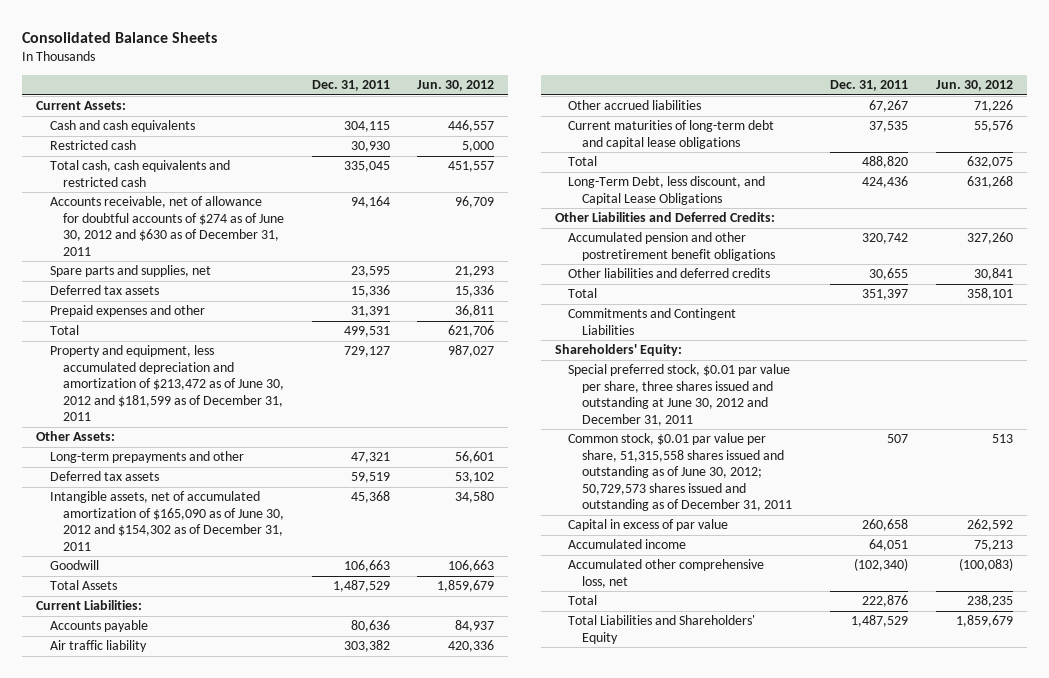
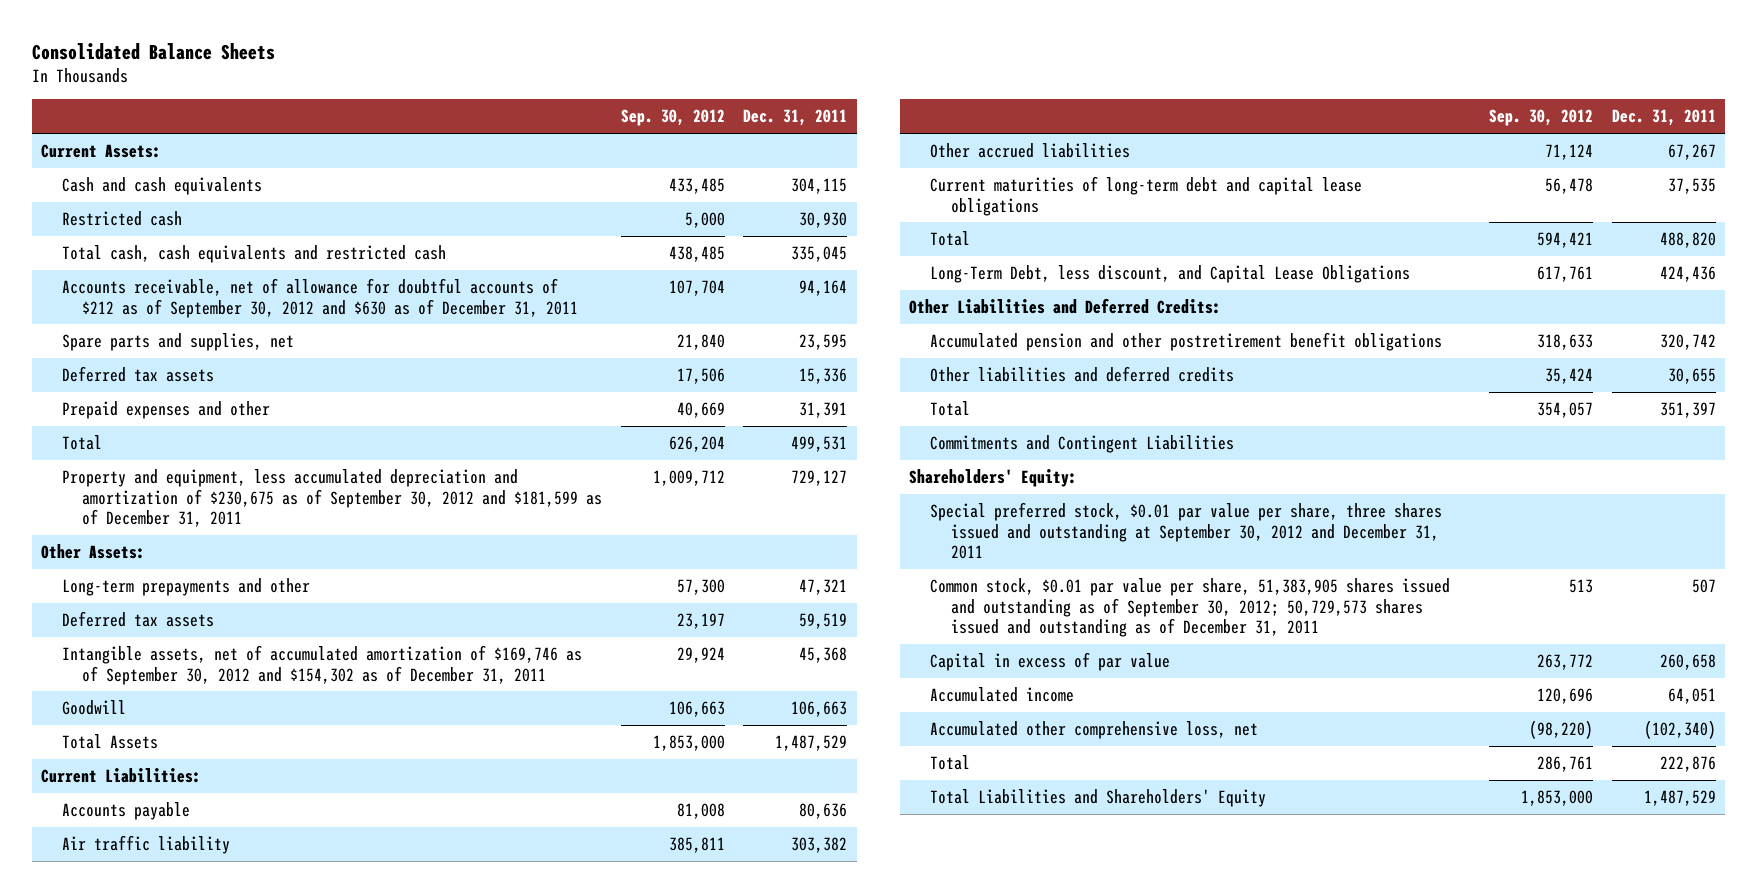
[416,80,494,92] Jun. 30, 2012 -> none
none -> [620,109,725,127] Sep. 30, 2012
[49,196,285,256] Accounts receivable, net of allowance for doubtful accounts of $274 as of June 30, 2012 and $630 as of December 31, 2011 -> [61,278,579,318] Accounts receivable, net of allowance for doubtful accounts of $212 as of September 30, 2012 and $630 as of December 31, 2011
[49,345,285,422] Property and equipment, less accumulated depreciation and amortization of $213,472 as of June 30, 2012 and $181,599 as of December 31, 2011 -> [61,469,603,527] Property and equipment, less accumulated depreciation and amortization of $230,675 as of September 30, 2012 and $181,599 as of December 31, 2011
[49,491,285,551] Intangible assets, net of accumulated amortization of $165,090 as of June 30, 2012 and $154,302 as of December 31, 2011 -> [61,645,582,685] Intangible assets, net of accumulated amortization of $169,746 as of September 30, 2012 and $154,302 as of December 31, 2011
[568,364,791,426] Special preferred stock, $0.01 par value per share, three shares issued and outstanding at June 30, 2012 and December 31, 2011 -> [929,502,1442,559] Special preferred stock, $0.01 par value per share, three shares issued and outstanding at September 30, 2012 and December 31, 2011
[568,433,792,512] Common stock, $0.01 par value per share, 51,315,558 shares issued and outstanding as of June 30, 2012; 50,729,573 shares issued and outstanding as of December 31, 2011 -> [929,578,1450,637] Common stock, $0.01 par value per share, 51,383,905 shares issued and outstanding as of September 30, 2012; 50,729,573 shares issued and outstanding as of December 31, 2011

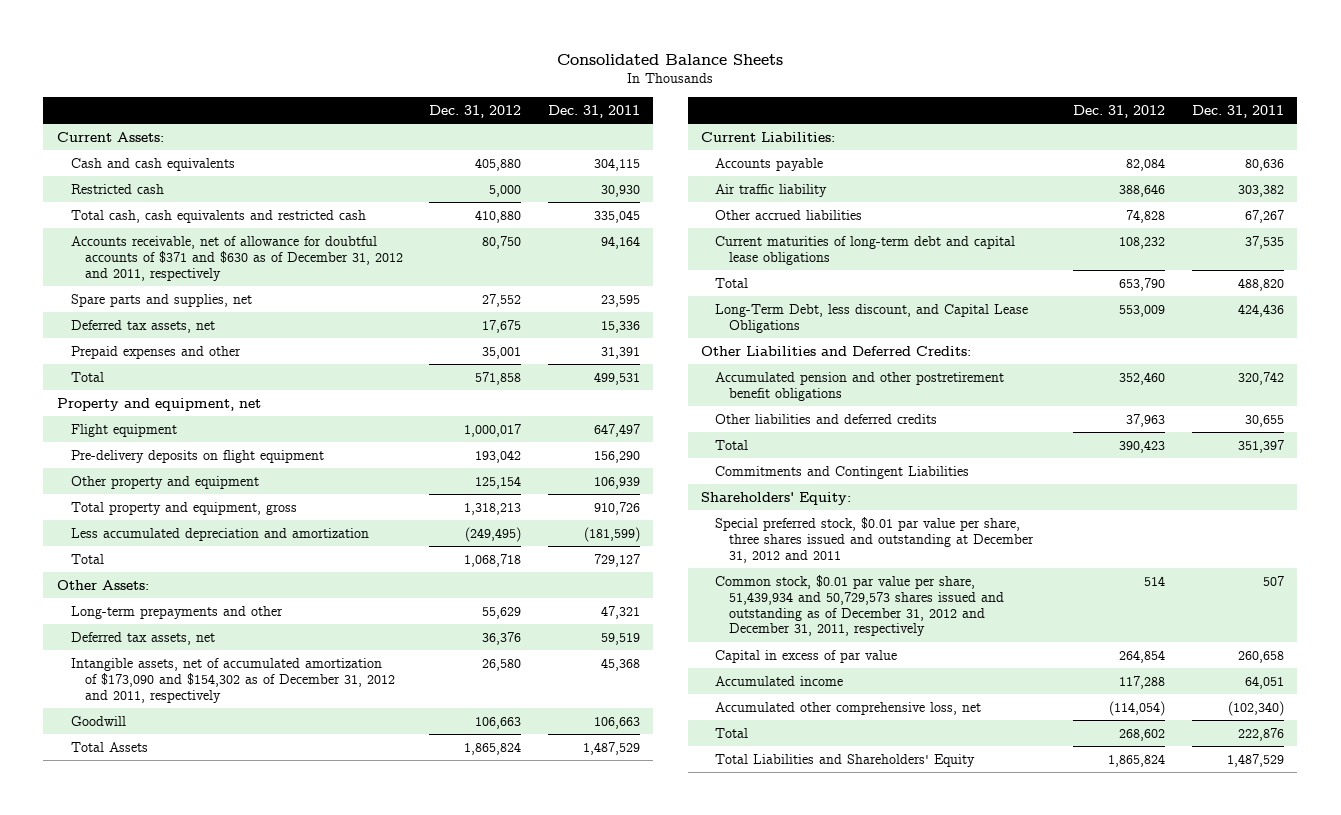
[620,109,725,127] Sep. 30, 2012 -> none
none -> [429,105,522,119] Dec. 31, 2012
[61,278,579,318] Accounts receivable, net of allowance for doubtful accounts of $212 as of September 30, 2012 and $630 as of December 31, 2011 -> [70,235,403,281] Accounts receivable, net of allowance for doubtful accounts of $371 and $630 as of December 31, 2012 and 2011, respectively
[61,366,214,383] Deferred tax assets -> [70,319,215,333] Deferred tax assets, net
none -> [56,397,261,411] Property and equipment, net
none -> [70,423,177,437] Flight equipment
none -> [70,449,324,463] Pre-delivery deposits on flight equipment
none -> [70,475,259,489] Other property and equipment
none -> [70,501,297,515] Total property and equipment, gross
none -> [70,527,369,541] Less accumulated depreciation and amortization
[61,469,603,527] Property and equipment, less accumulated depreciation and amortization of $230,675 as of September 30, 2012 and $181,599 as of December 31, 2011 -> [70,553,104,564] Total
[61,611,214,628] Deferred tax assets -> [70,631,215,645] Deferred tax assets, net
[61,645,582,685] Intangible assets, net of accumulated amortization of $169,746 as of September 30, 2012 and $154,302 as of December 31, 2011 -> [70,657,395,703] Intangible assets, net of accumulated amortization of $173,090 and $154,302 as of December 31, 2012 and 2011, respectively
[929,502,1442,559] Special preferred stock, $0.01 par value per share, three shares issued and outstanding at September 30, 2012 and December 31, 2011 -> [714,516,1034,563] Special preferred stock, $0.01 par value per share, three shares issued and outstanding at December 31, 2012 and 2011
[929,578,1450,637] Common stock, $0.01 par value per share, 51,383,905 shares issued and outstanding as of September 30, 2012; 50,729,573 shares issued and outstanding as of December 31, 2011 -> [714,574,1004,637] Common stock, $0.01 par value per share, 51,439,934 and 50,729,573 shares issued and outstanding as of December 31, 2012 and December 31, 2011, respectively

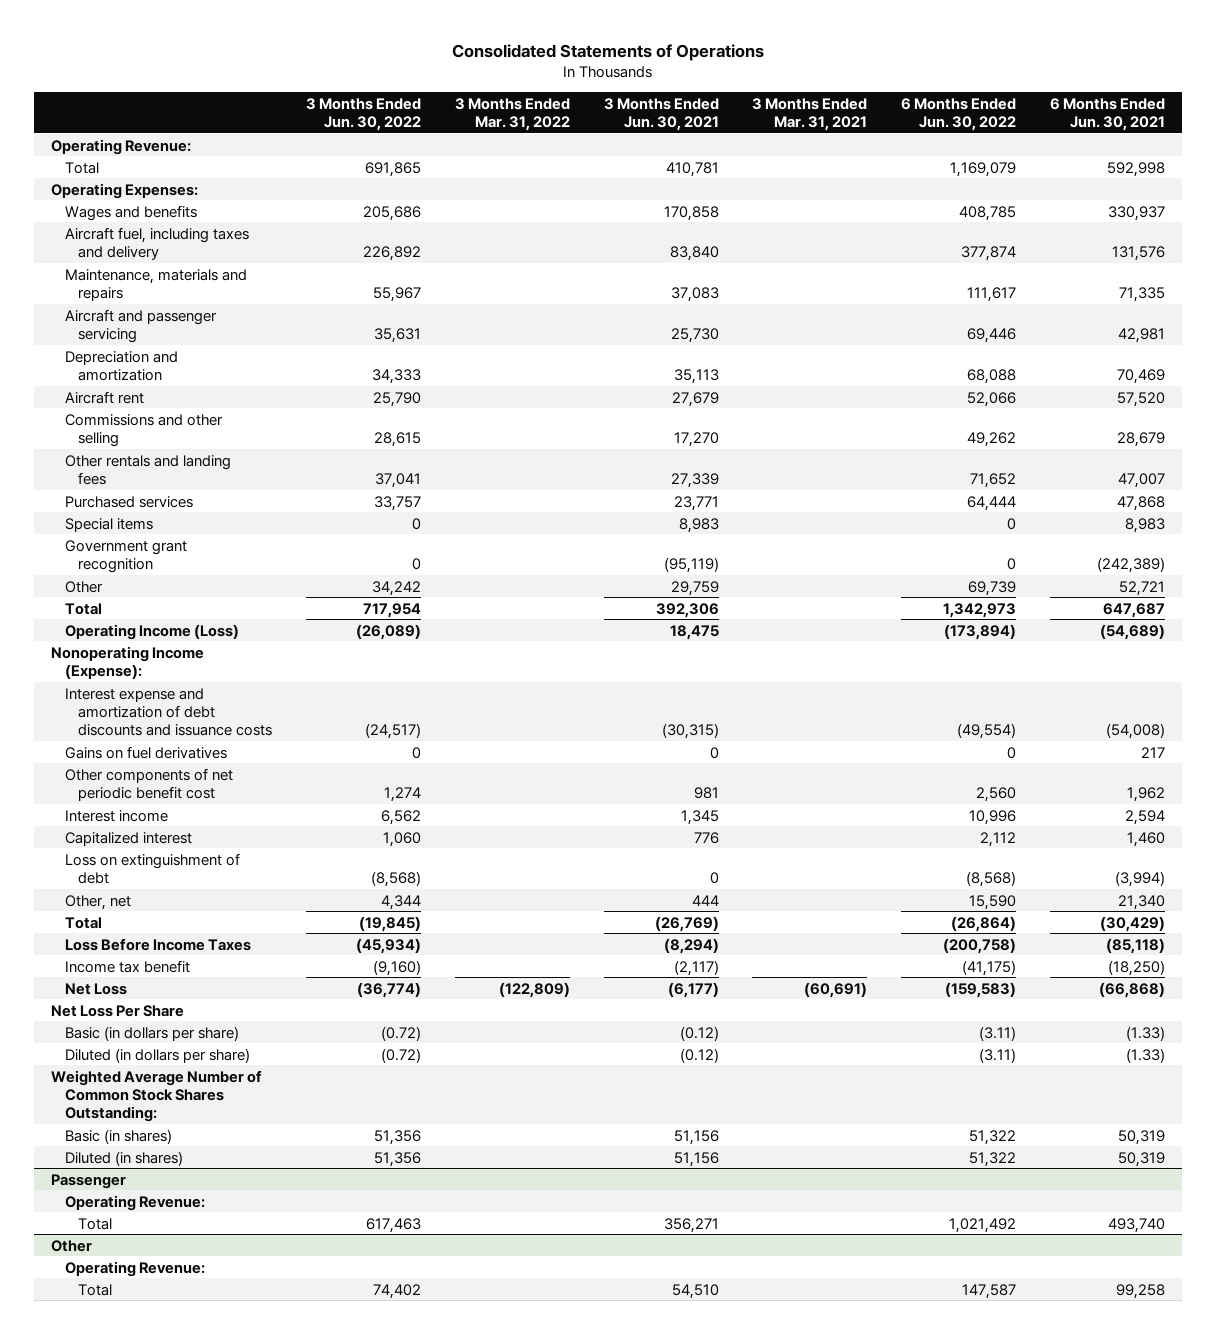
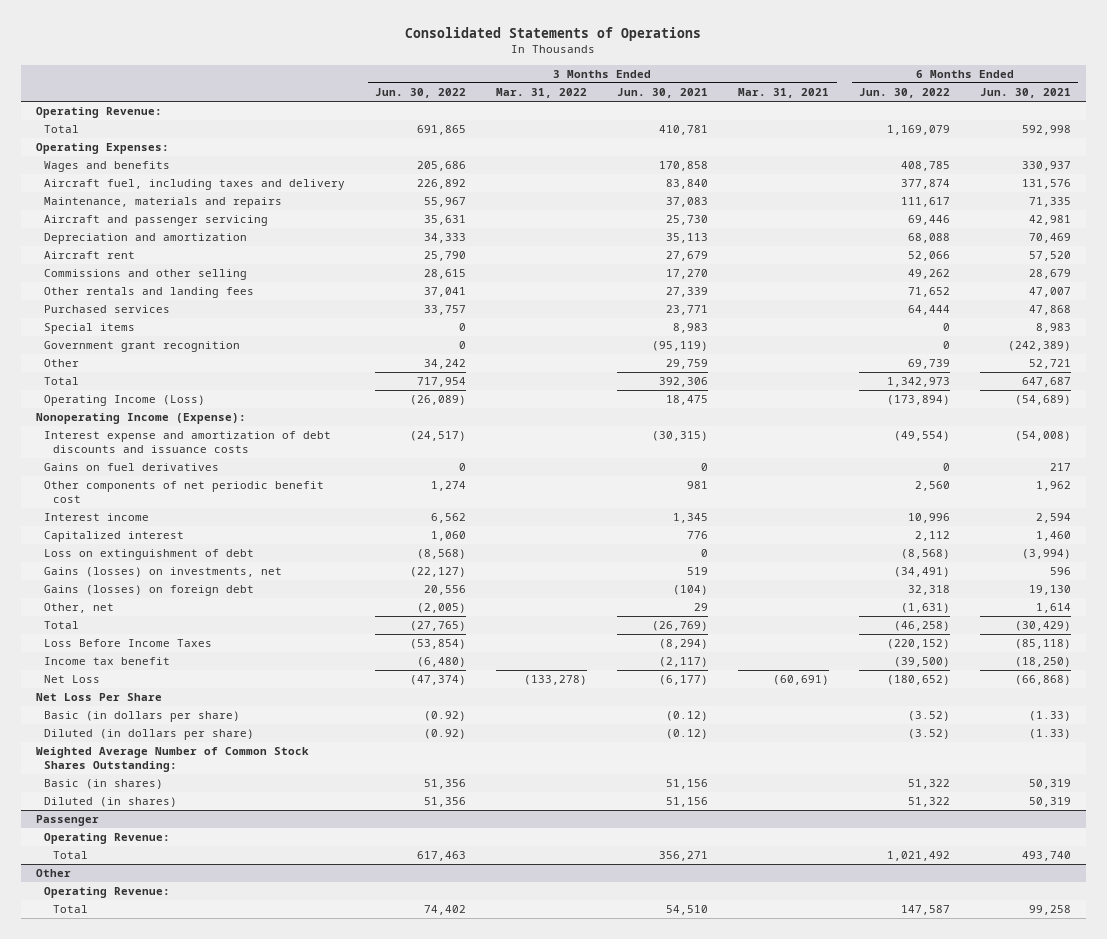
none -> [44,567,283,578] Gains (losses) on investments, net
none -> [44,585,255,597] Gains (losses) on foreign debt
[381,894,422,910] 4,344 -> [417,603,467,614] (2,005)
[691,894,719,906] 444 -> [694,603,709,612] 29
[969,894,1017,910] 15,590 -> [900,603,950,614] (1,631)
[1117,894,1165,910] 21,340 -> [1035,603,1071,614] 1,614
[359,915,422,932] (19,845) -> [410,621,467,632] (27,765)
[951,915,1017,932] (26,864) -> [893,621,950,632] (46,258)
[356,937,422,954] (45,934) -> [410,639,467,650] (53,854)
[943,937,1017,954] (200,758) -> [886,639,950,650] (220,152)
[373,959,422,976] (9,160) -> [417,657,467,668] (6,480)
[962,959,1017,976] (41,175) -> [893,657,950,668] (39,500)
[357,981,422,998] (36,774) -> [410,675,467,686] (47,374)
[498,981,570,998] (122,809) -> [524,675,588,686] (133,278)
[945,981,1017,998] (159,583) -> [886,675,950,686] (180,652)
[381,1025,422,1041] (0.72) -> [424,711,467,722] (0.92)
[979,1025,1017,1041] (3.11) -> [907,711,950,722] (3.52)
[381,1047,422,1063] (0.72) -> [424,729,467,740] (0.92)
[979,1047,1017,1063] (3.11) -> [907,729,950,740] (3.52)

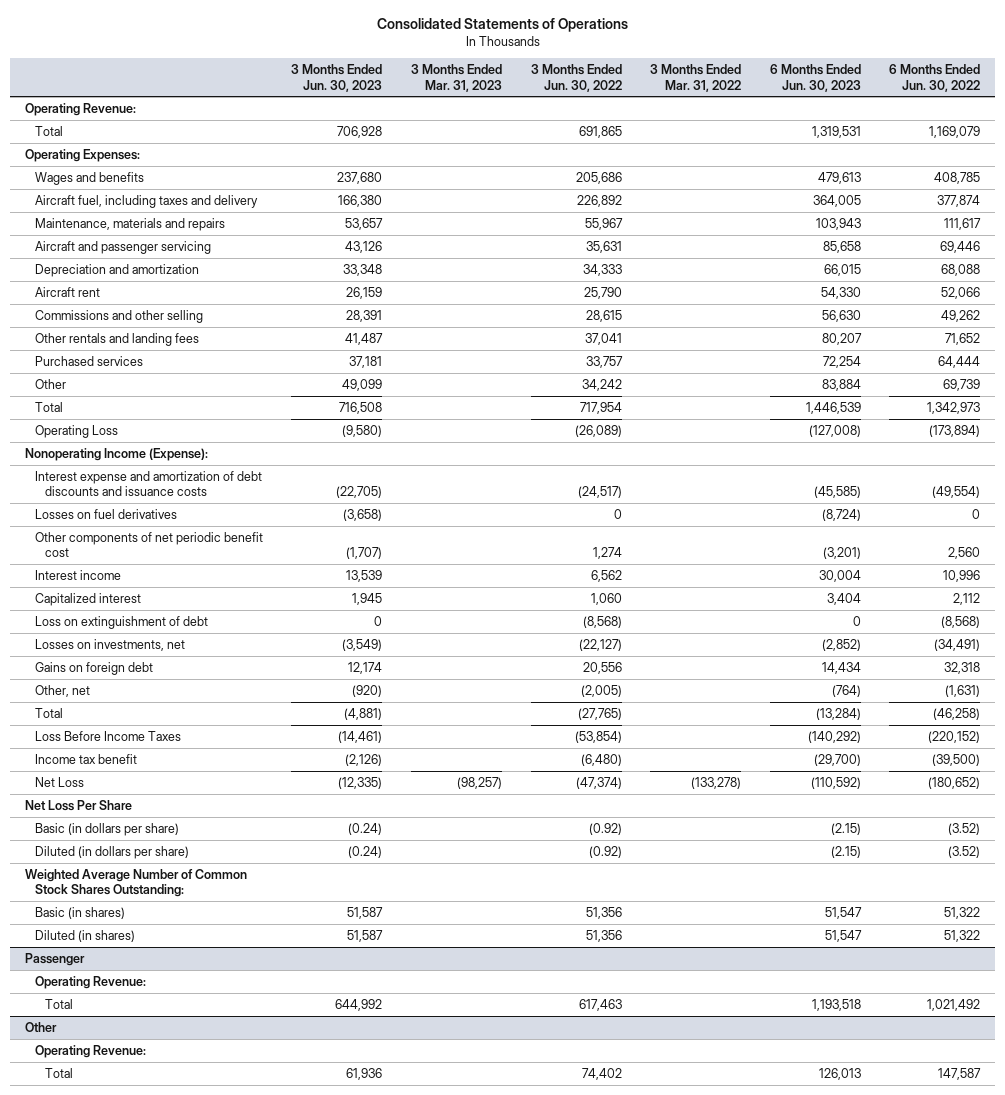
[617,88,709,99] Jun. 30, 2021 -> none
[738,88,830,99] Mar. 31, 2021 -> none
[979,88,1071,99] Jun. 30, 2021 -> none
none -> [291,64,383,92] 3 Months Ended Jun. 30, 2023
none -> [410,64,502,92] 3 Months Ended Mar. 31, 2023
none -> [769,64,861,92] 6 Months Ended Jun. 30, 2023
[44,323,136,335] Special items -> none
[44,341,241,353] Government grant recognition -> none
[44,395,206,407] Operating Income (Loss) -> [34,424,118,438] Operating Loss
[44,463,220,472] Gains on fuel derivatives -> [34,508,177,519] Losses on fuel derivatives
[44,567,283,578] Gains (losses) on investments, net -> [34,638,185,651] Losses on investments, net
[44,585,255,597] Gains (losses) on foreign debt -> [34,661,153,675] Gains on foreign debt

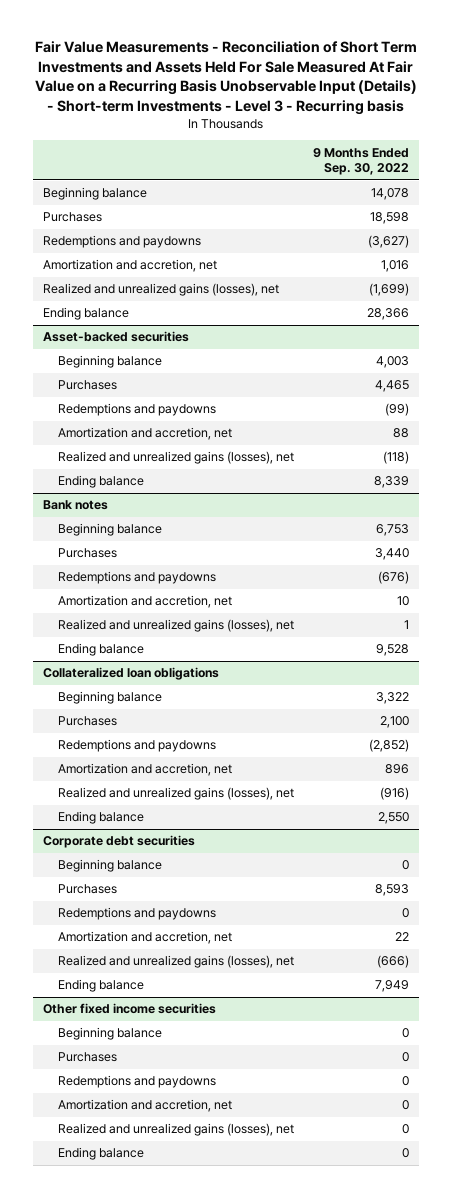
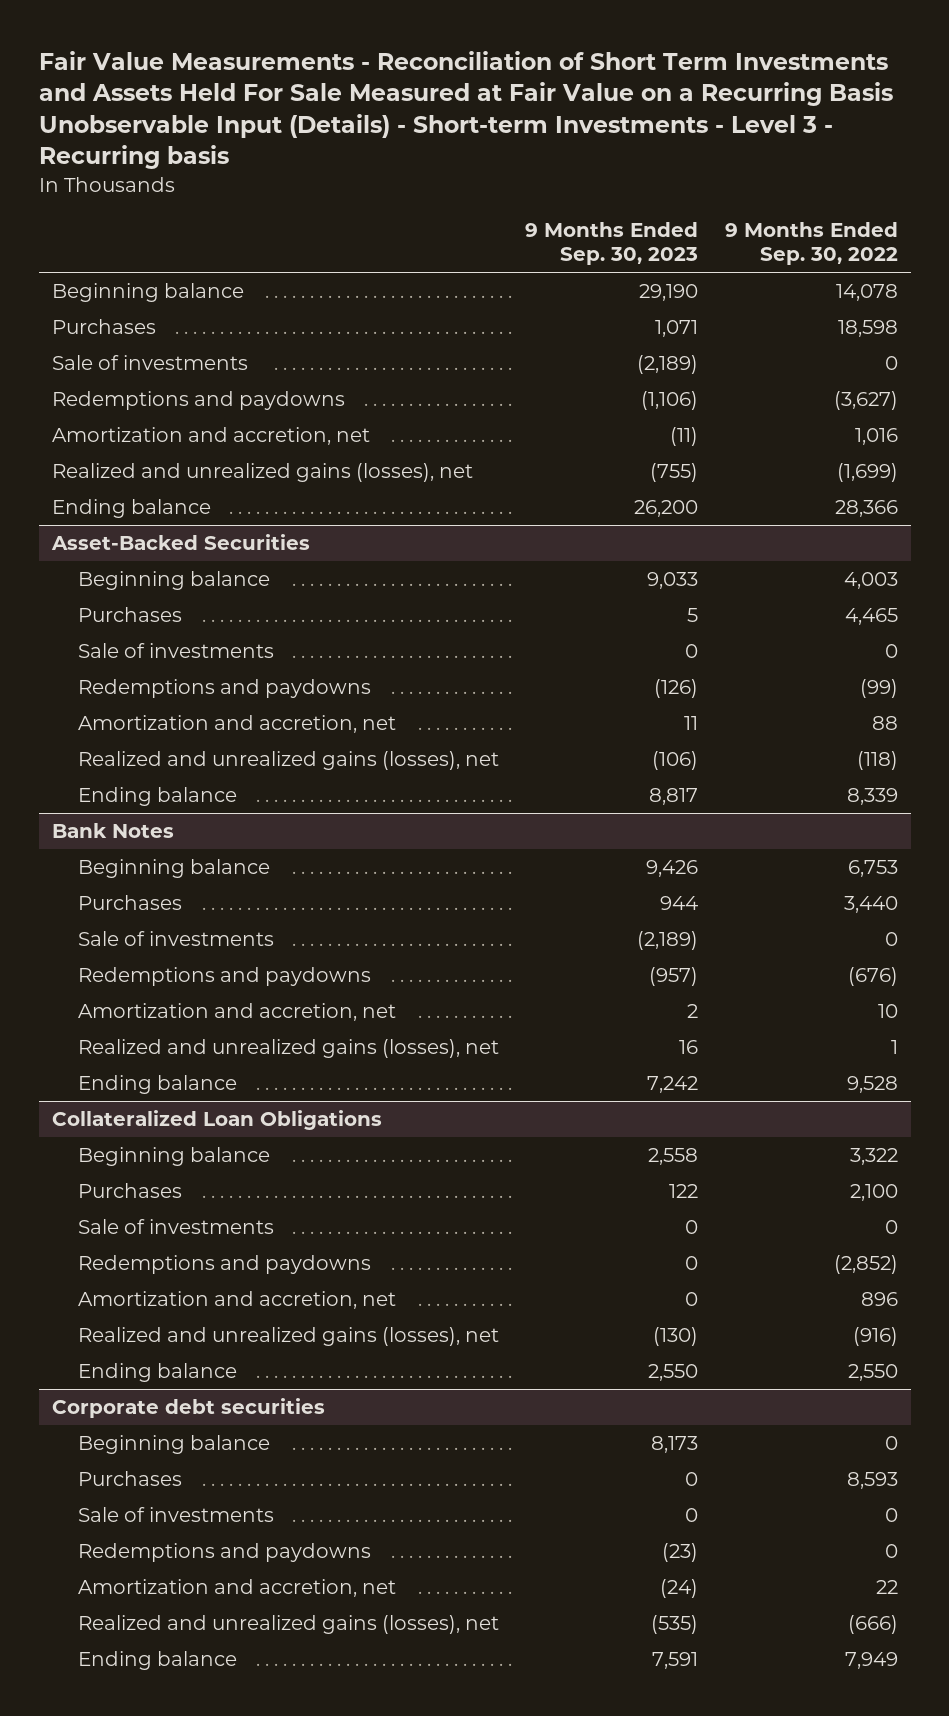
[34,41,417,115] Fair Value Measurements - Reconciliation of Short Term Investments and Assets Held For Sale Measured At Fair Value on a Recurring Basis Unobservable Input (Details) - Short-term Investments - Level 3 - Recurring basis -> [38,51,893,170] Fair Value Measurements - Reconciliation of Short Term Investments and Assets Held For Sale Measured at Fair Value on a Recurring Basis Unobservable Input (Details) - Short-term Investments - Level 3 - Recurring basis
none -> [525,221,699,266] 9 Months Ended Sep. 30, 2023
none -> [51,355,248,371] Sale of investments
[42,331,189,343] Asset-backed securities -> [50,534,310,551] Asset-Backed Securities
none -> [78,643,275,659] Sale of investments
[42,500,108,511] Bank notes -> [51,823,174,839] Bank Notes
none -> [78,931,275,947] Sale of investments
[42,667,219,681] Collateralized loan obligations -> [51,1110,382,1131] Collateralized Loan Obligations
none -> [78,1219,275,1235] Sale of investments
none -> [78,1507,275,1523] Sale of investments
[42,1003,216,1015] Other fixed income securities -> none
[57,1027,162,1041] Beginning balance -> none
[57,1052,117,1063] Purchases -> none
[57,1075,216,1089] Redemptions and paydowns -> none
[57,1099,232,1113] Amortization and accretion, net -> none
[57,1123,294,1137] Realized and unrealized gains (losses), net -> none
[57,1147,144,1161] Ending balance -> none

